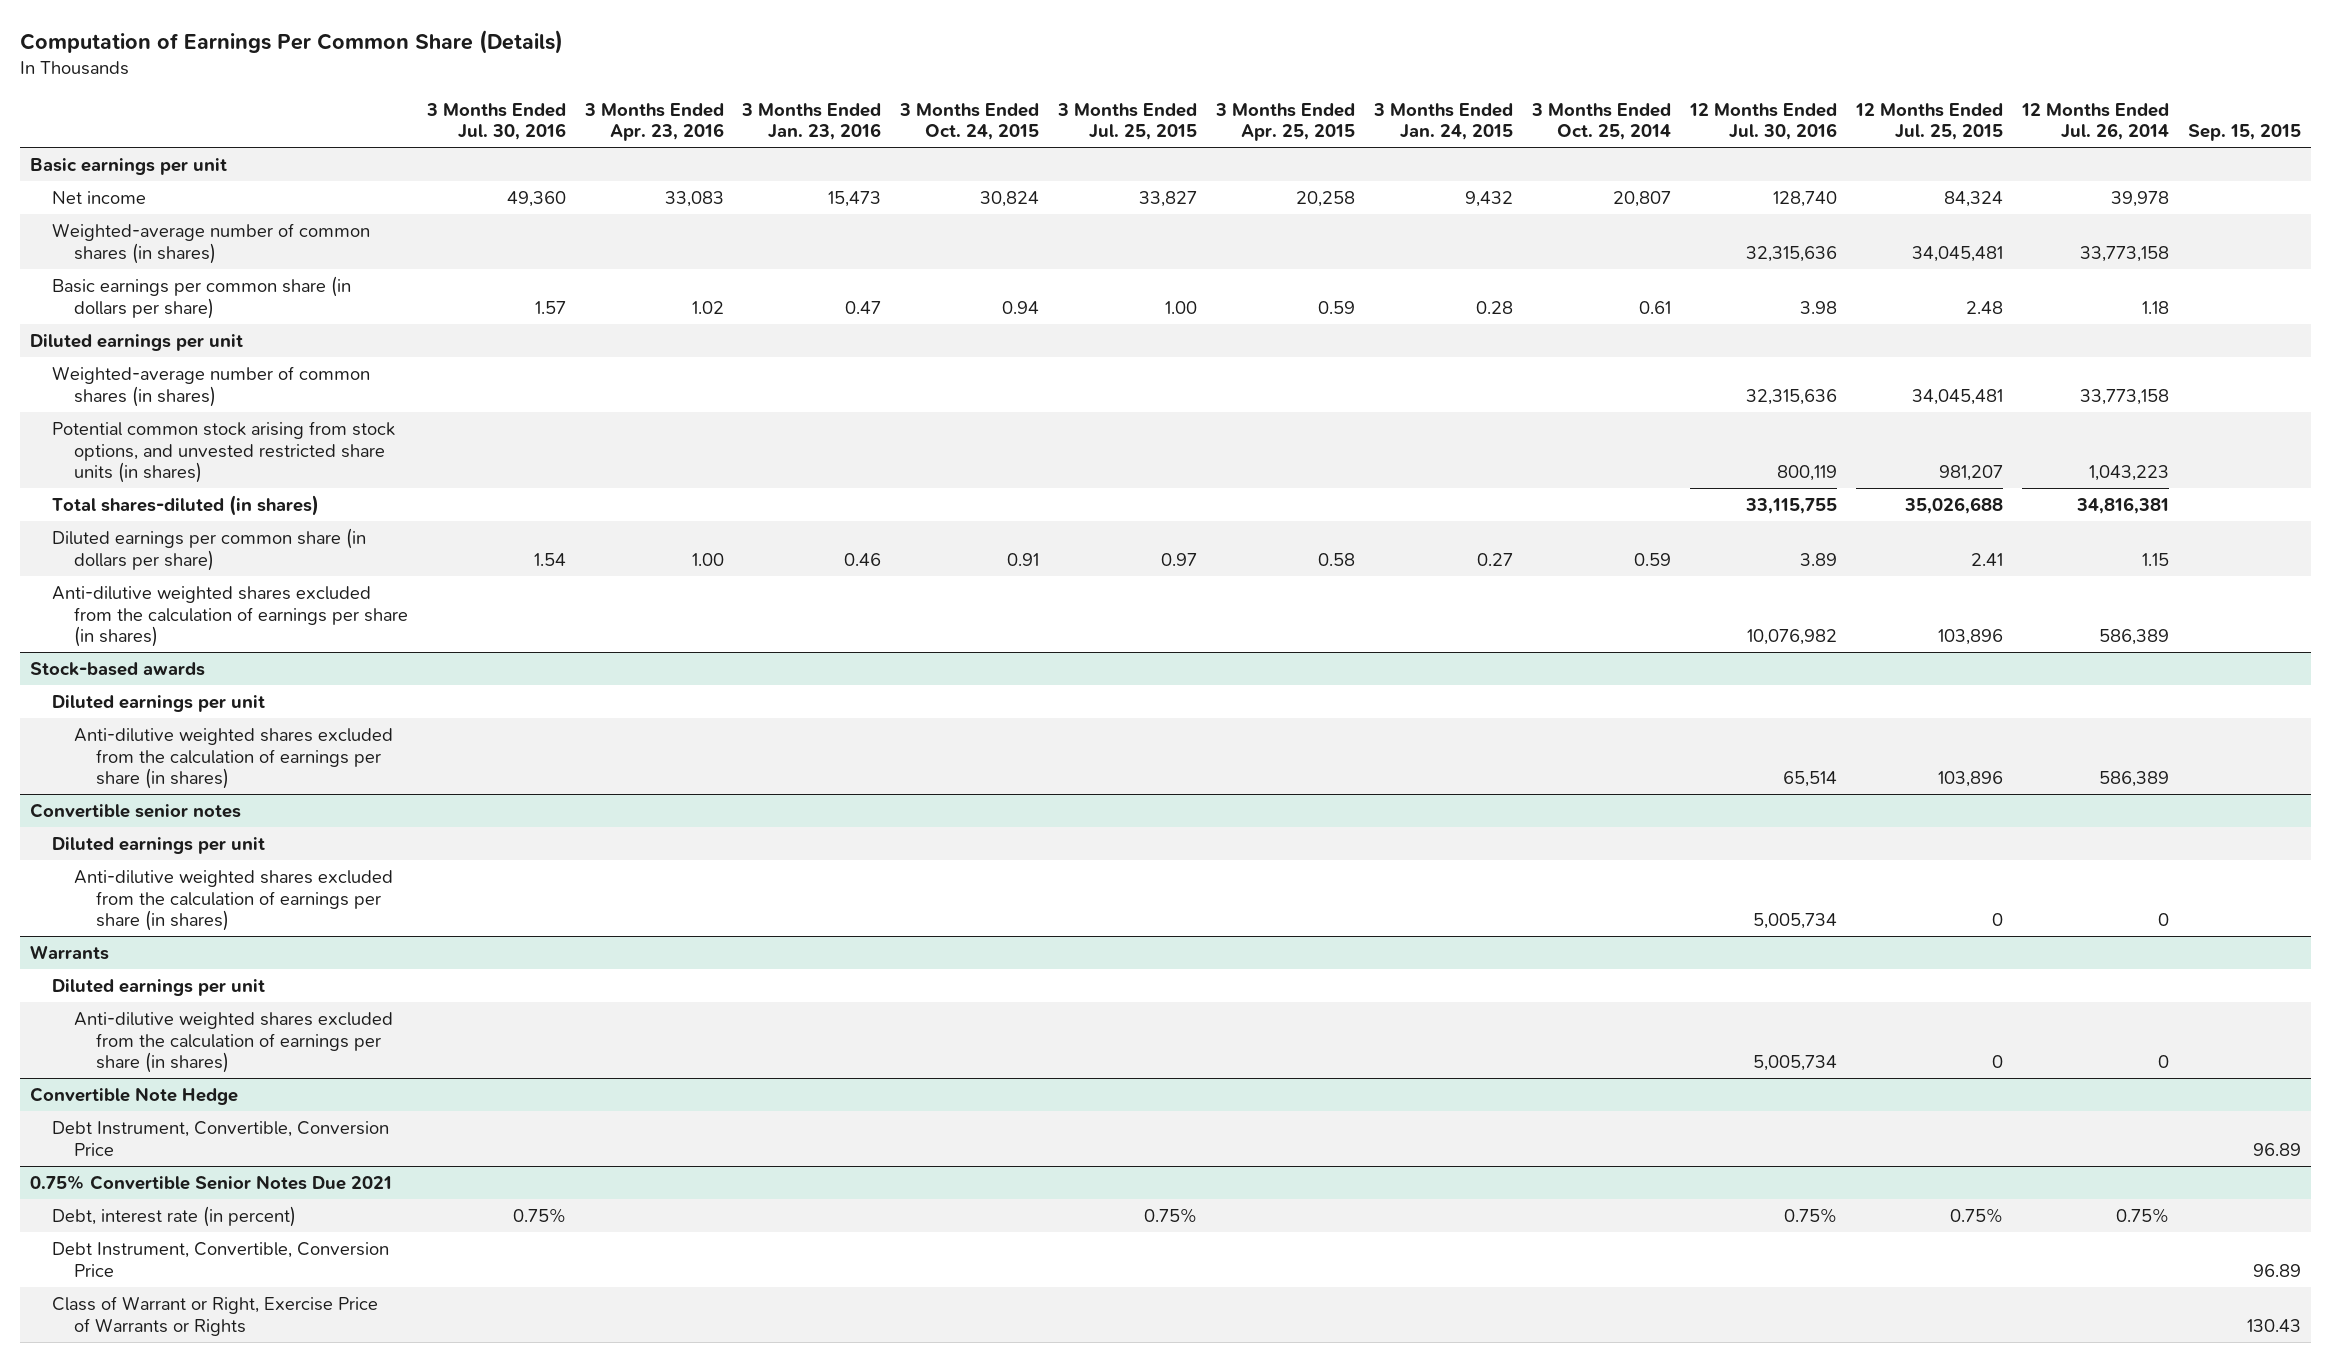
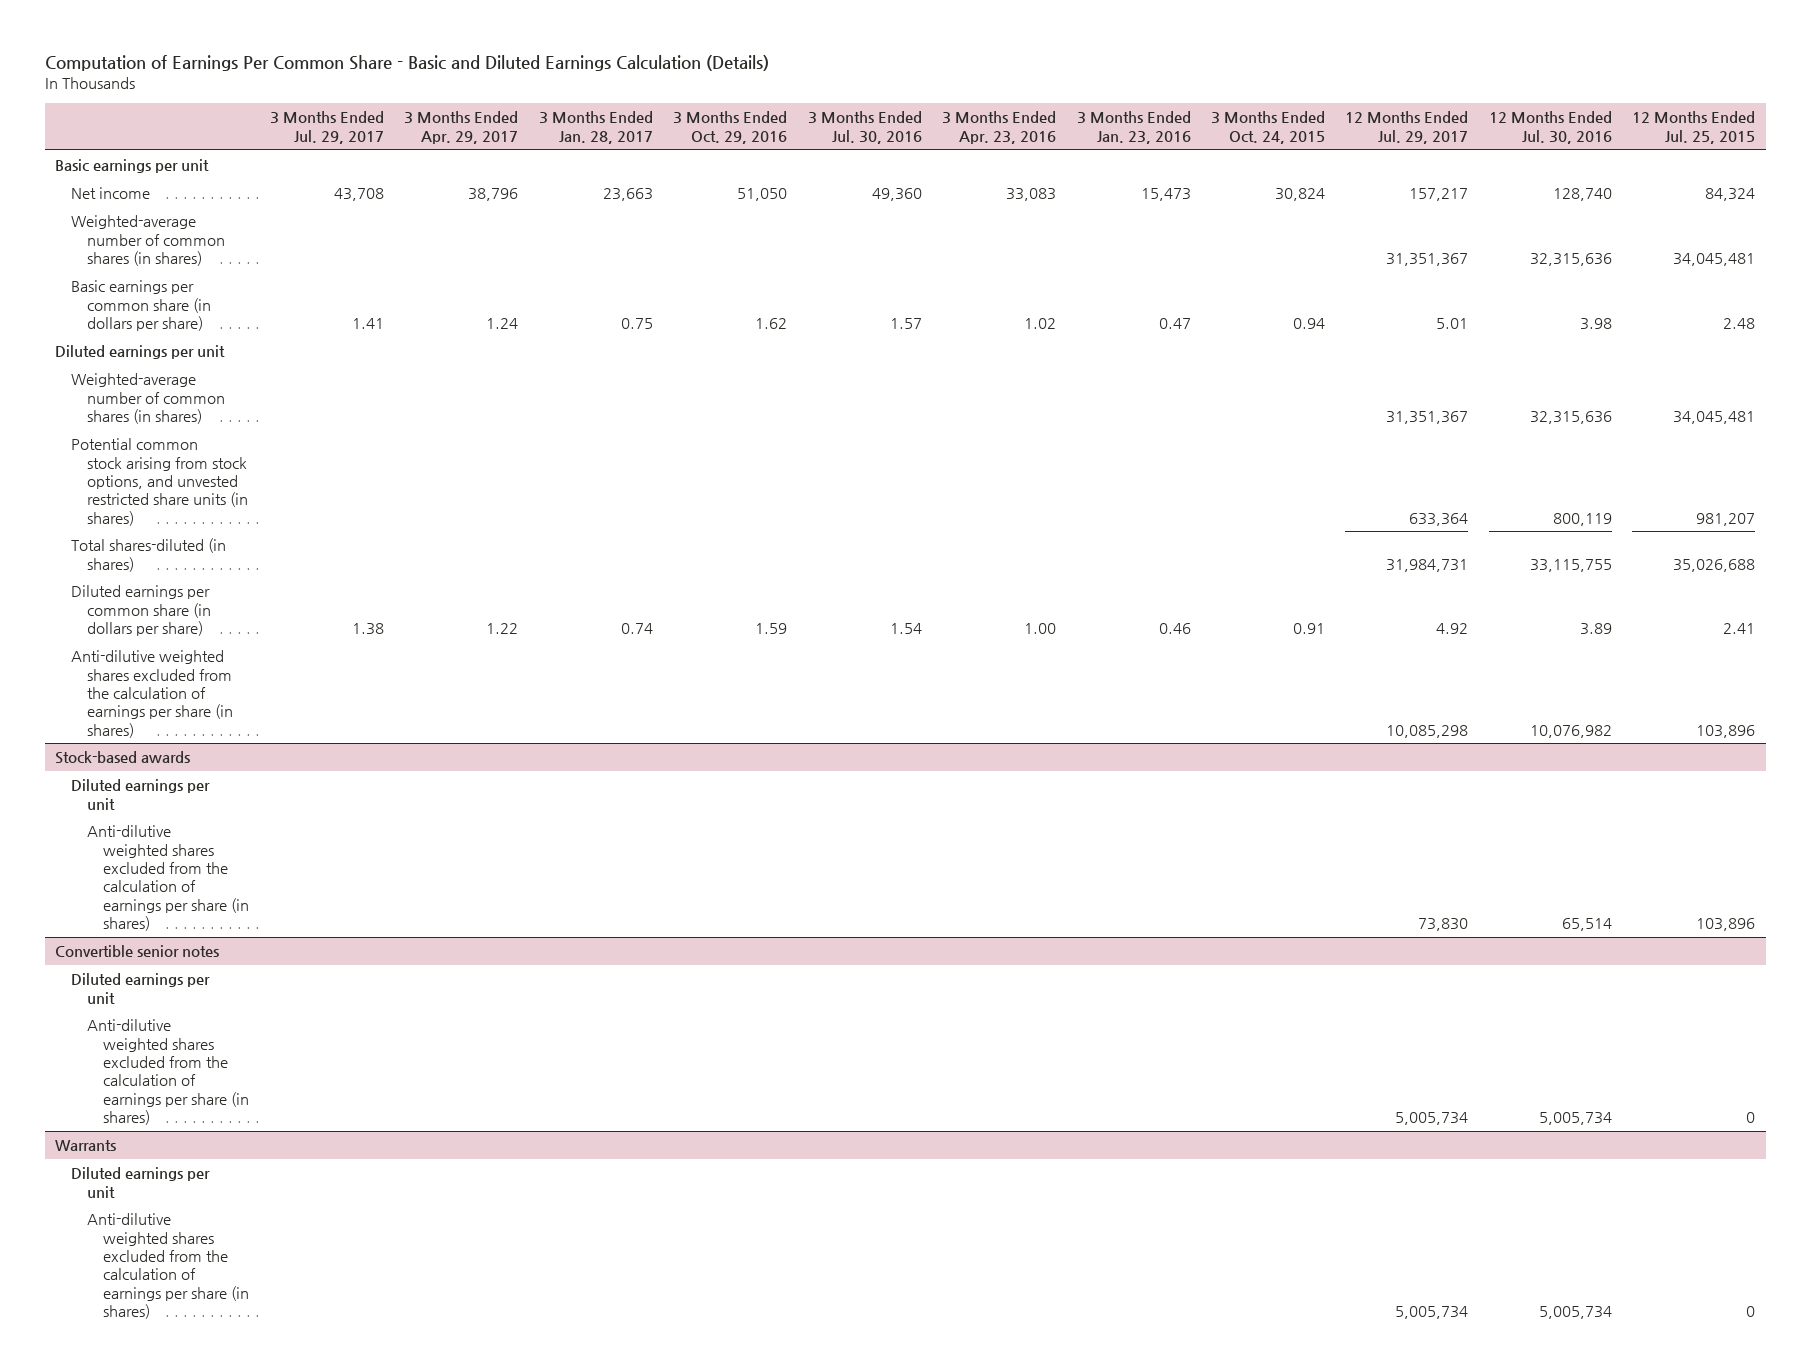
[20,29,564,54] Computation of Earnings Per Common Share (Details) -> [45,55,770,72] Computation of Earnings Per Common Share - Basic and Diluted Earnings Calculation (Details)
[1057,102,1198,141] 3 Months Ended Jul. 25, 2015 -> none
[1215,102,1356,142] 3 Months Ended Apr. 25, 2015 -> none
[1373,102,1514,141] 3 Months Ended Jan. 24, 2015 -> none
[1531,102,1672,141] 3 Months Ended Oct. 25, 2014 -> none
[2021,102,2170,141] 12 Months Ended Jul. 26, 2014 -> none
[2188,124,2302,142] Sep. 15, 2015 -> none
none -> [269,111,384,144] 3 Months Ended Jul. 29, 2017
none -> [404,111,519,144] 3 Months Ended Apr. 29, 2017
none -> [538,111,653,144] 3 Months Ended Jan. 28, 2017
none -> [673,111,788,144] 3 Months Ended Oct. 29, 2016
none -> [1345,111,1469,144] 12 Months Ended Jul. 29, 2017
[29,1086,238,1105] Convertible Note Hedge -> none
[51,1120,389,1156] Debt Instrument, Convertible, Conversion Price -> none
[29,1174,392,1190] 0.75% Convertible Senior Notes Due 2021 -> none
[51,1205,296,1227] Debt, interest rate (in percent) -> none
[51,1241,389,1277] Debt Instrument, Convertible, Conversion Price -> none
[51,1295,378,1336] Class of Warrant or Right, Exercise Price of Warrants or Rights -> none

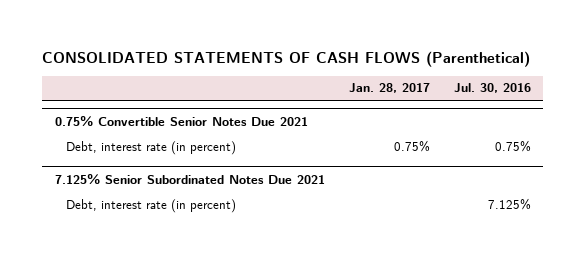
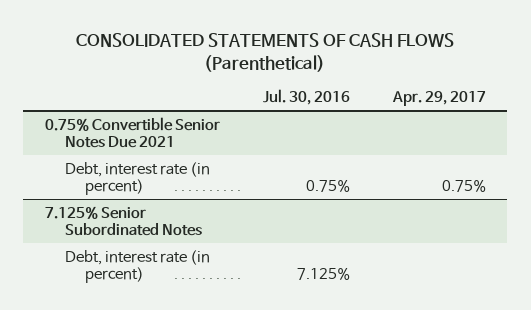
[348,83,430,94] Jan. 28, 2017 -> none
none -> [391,91,486,107] Apr. 29, 2017
[54,173,325,184] 7.125% Senior Subordinated Notes Due 2021 -> [44,205,202,236] 7.125% Senior Subordinated Notes

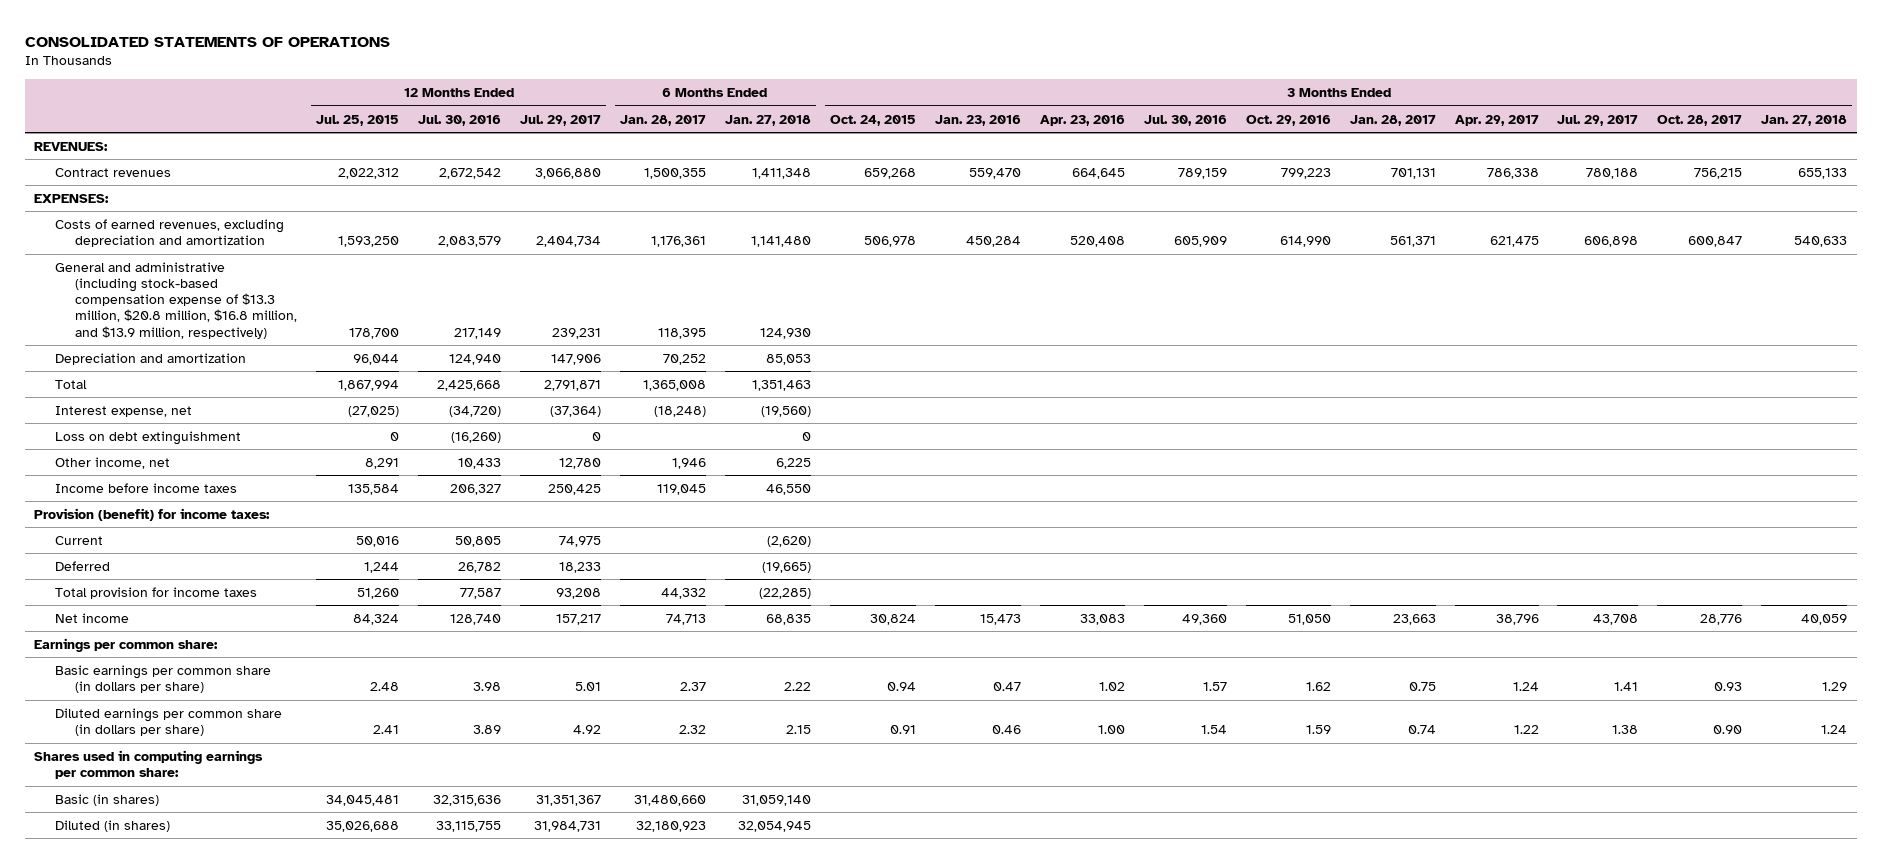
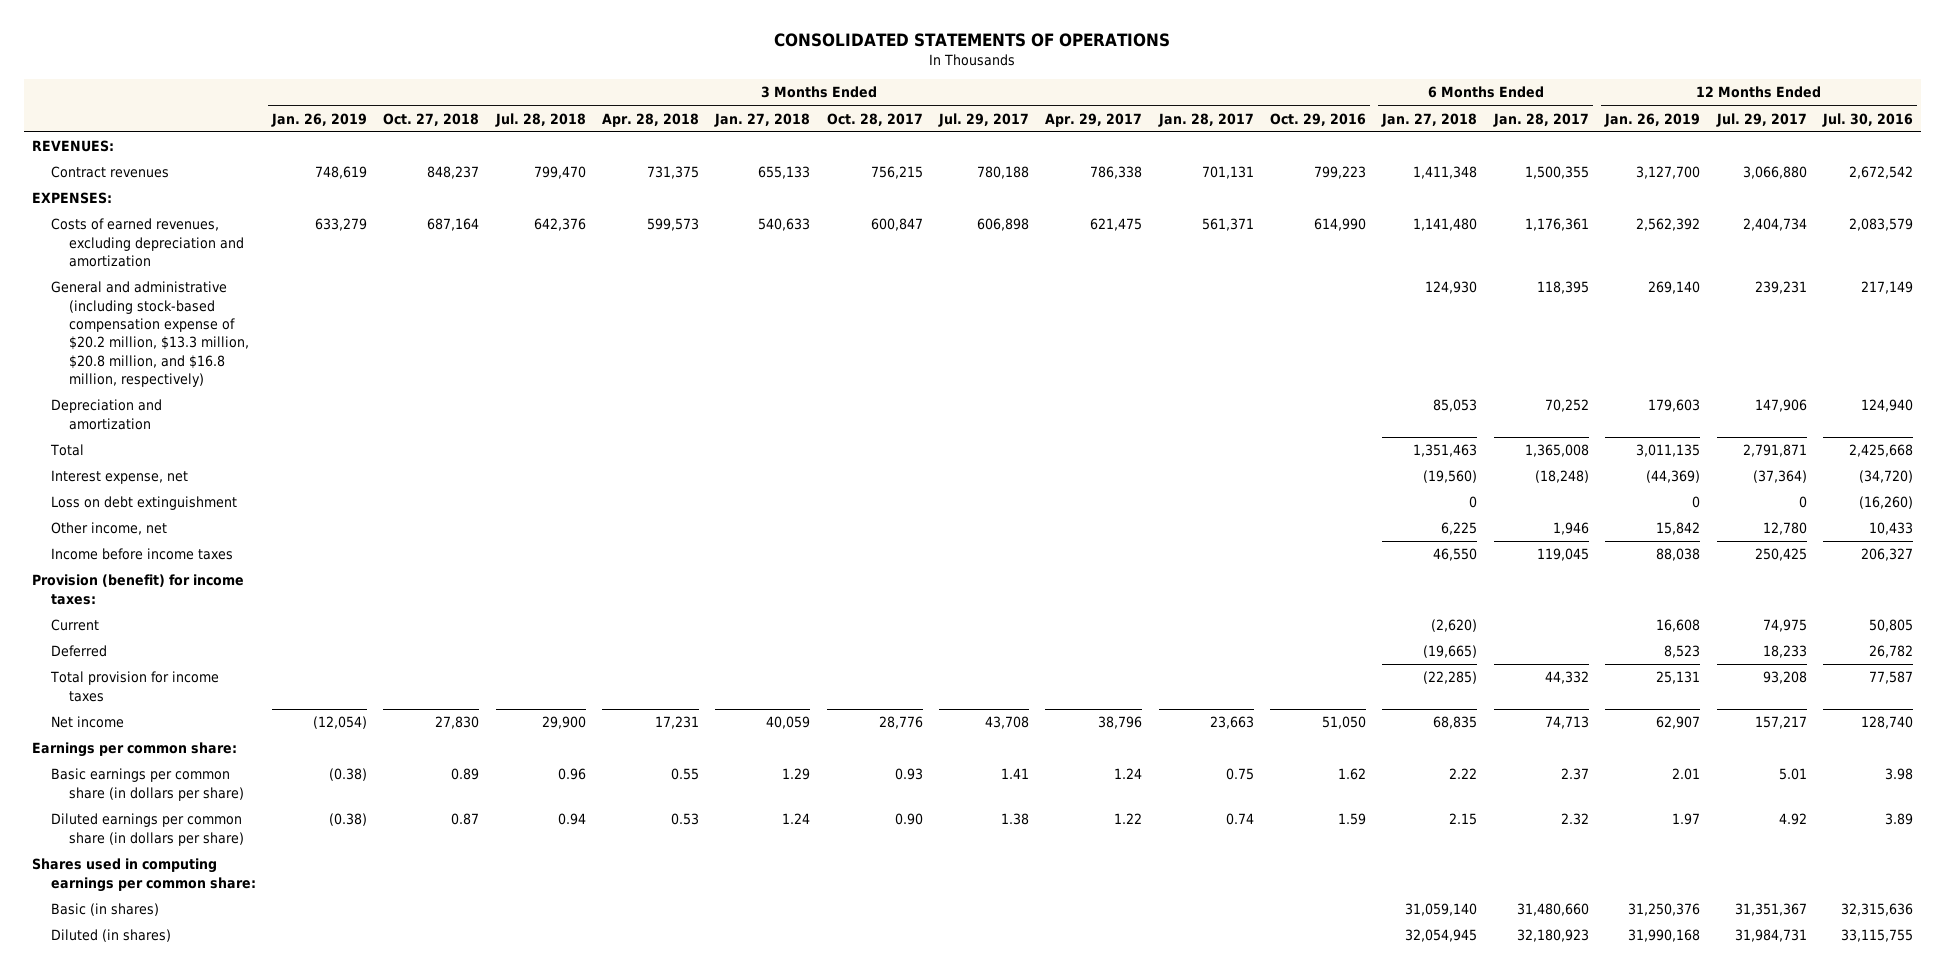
[316,114,400,126] Jul. 25, 2015 -> none
[829,114,916,126] Oct. 24, 2015 -> none
[934,114,1021,126] Jan. 23, 2016 -> none
[1039,114,1125,126] Apr. 23, 2016 -> none
[1143,114,1227,126] Jul. 30, 2016 -> none
none -> [270,112,367,127] Jan. 26, 2019
none -> [383,112,480,126] Oct. 27, 2018
none -> [494,112,586,127] Jul. 28, 2018
none -> [601,112,699,127] Apr. 28, 2018
none -> [1604,112,1701,127] Jan. 26, 2019
[54,261,298,339] General and administrative (including stock-based compensation expense of $13.3 million, $20.8 million, $16.8 million, and $13.9 million, respectively) -> [50,281,250,388] General and administrative (including stock-based compensation expense of $20.2 million, $13.3 million, $20.8 million, and $16.8 million, respectively)

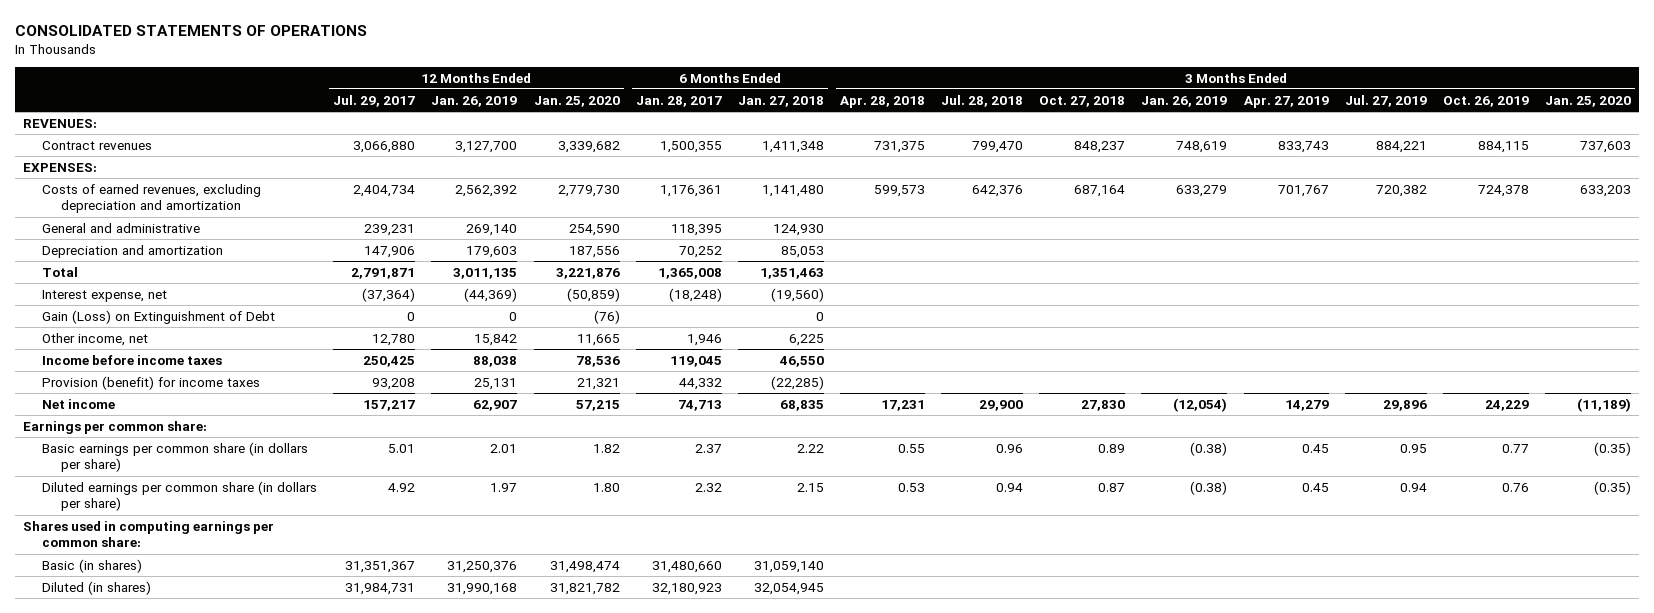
[714,112,811,127] Jan. 27, 2018 -> none
[826,112,923,126] Oct. 28, 2017 -> none
[938,112,1030,127] Jul. 29, 2017 -> none
[1045,112,1143,127] Apr. 29, 2017 -> none
[1157,112,1254,127] Jan. 28, 2017 -> none
[1270,112,1367,126] Oct. 29, 2016 -> none
[1821,112,1913,127] Jul. 30, 2016 -> none
none -> [533,95,620,107] Jan. 25, 2020
none -> [1243,95,1329,108] Apr. 27, 2019
none -> [1344,94,1427,107] Jul. 27, 2019
none -> [1442,95,1529,107] Oct. 26, 2019
none -> [1545,95,1632,107] Jan. 25, 2020
[50,281,250,388] General and administrative (including stock-based compensation expense of $20.2 million, $13.3 million, $20.8 million, and $16.8 million, respectively) -> [42,222,201,233] General and administrative
[50,496,237,511] Loss on debt extinguishment -> [42,309,276,324] Gain (Loss) on Extinguishment of Debt
[31,574,244,605] Provision (benefit) for income taxes: -> none
[50,619,99,632] Current -> none
[50,645,107,658] Deferred -> none
[49,671,219,702] Total provision for income taxes -> [42,375,261,390] Provision (benefit) for income taxes

